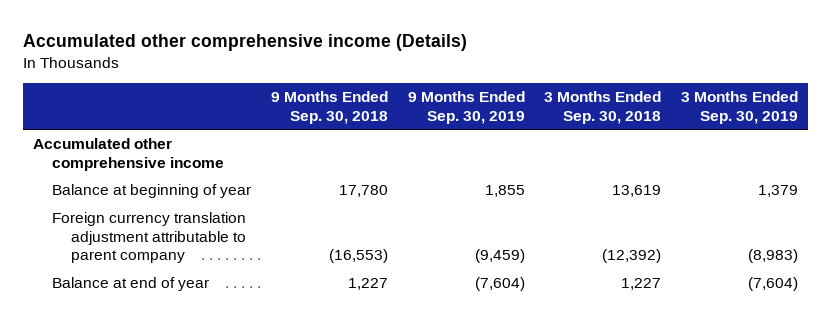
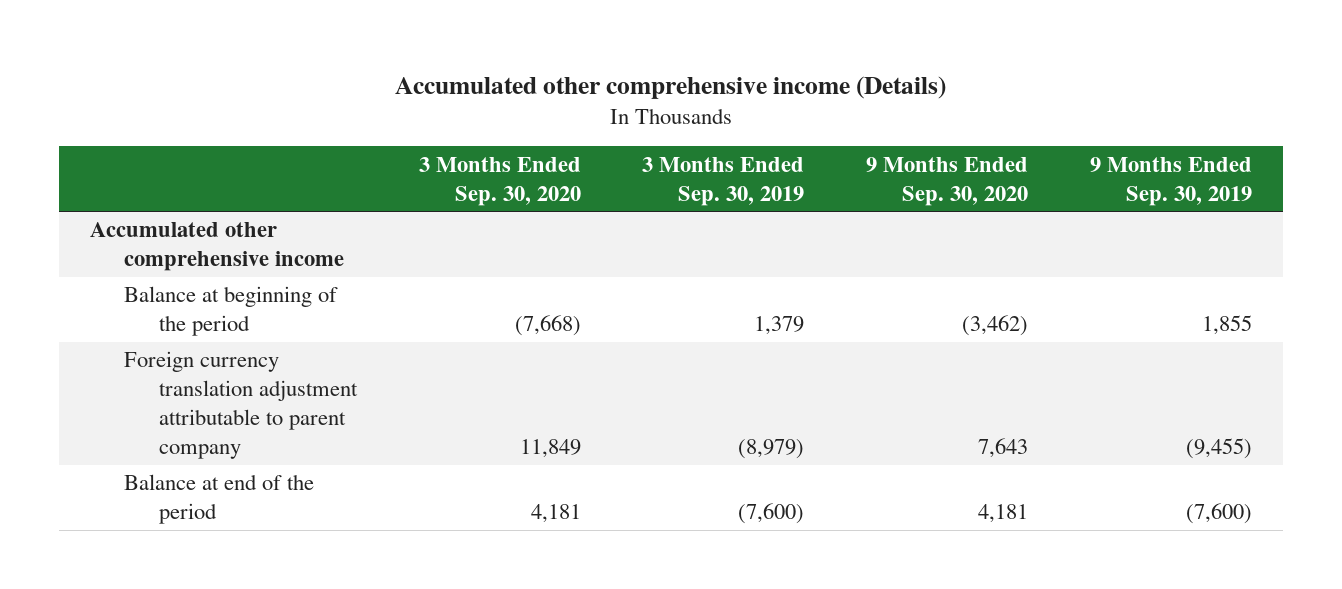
[270,91,388,124] 9 Months Ended Sep. 30, 2018 -> none
[544,91,662,124] 3 Months Ended Sep. 30, 2018 -> none
none -> [418,156,581,206] 3 Months Ended Sep. 30, 2020
none -> [866,156,1029,206] 9 Months Ended Sep. 30, 2020
[52,184,252,199] Balance at beginning of year -> [124,286,339,337] Balance at beginning of the period
[474,249,525,264] (9,459) -> [1185,437,1252,459] (9,455)
[747,249,798,264] (8,983) -> [738,438,805,459] (8,979)
[52,277,210,292] Balance at end of year -> [124,474,315,525] Balance at end of the period
[474,277,525,292] (7,604) -> [1185,503,1252,525] (7,600)
[747,277,798,292] (7,604) -> [738,503,805,525] (7,600)

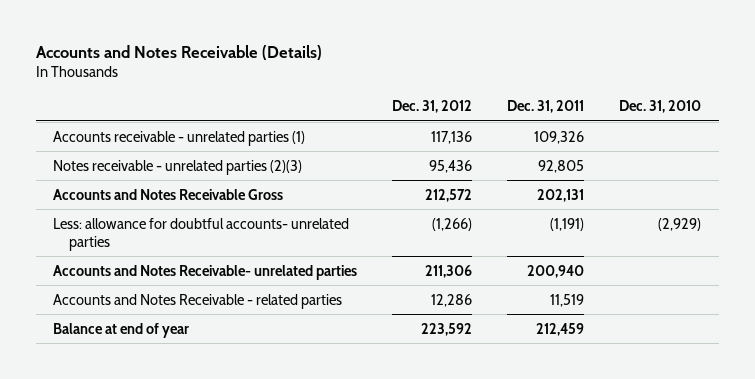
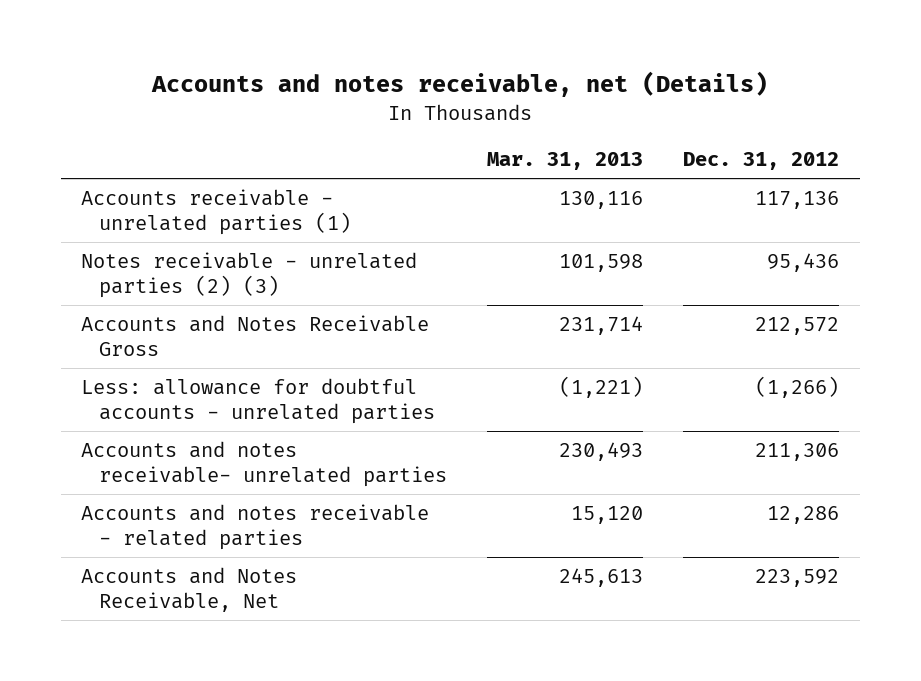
[35,44,322,60] Accounts and Notes Receivable (Details) -> [151,71,769,98] Accounts and notes receivable, net (Details)
[507,99,585,113] Dec. 31, 2011 -> none
[619,99,702,113] Dec. 31, 2010 -> none
none -> [487,151,644,170] Mar. 31, 2013
[53,159,303,175] Notes receivable - unrelated parties (2)(3) -> [81,252,418,299] Notes receivable - unrelated parties (2) (3)
[53,217,350,251] Less: allowance for doubtful accounts- unrelated parties -> [81,378,436,425] Less: allowance for doubtful accounts - unrelated parties
[53,264,358,280] Accounts and Notes Receivable- unrelated parties -> [81,441,448,488] Accounts and notes receivable- unrelated parties
[53,293,343,309] Accounts and Notes Receivable - related parties -> [81,504,430,551] Accounts and notes receivable - related parties
[53,322,190,338] Balance at end of year -> [81,567,298,613] Accounts and Notes Receivable, Net

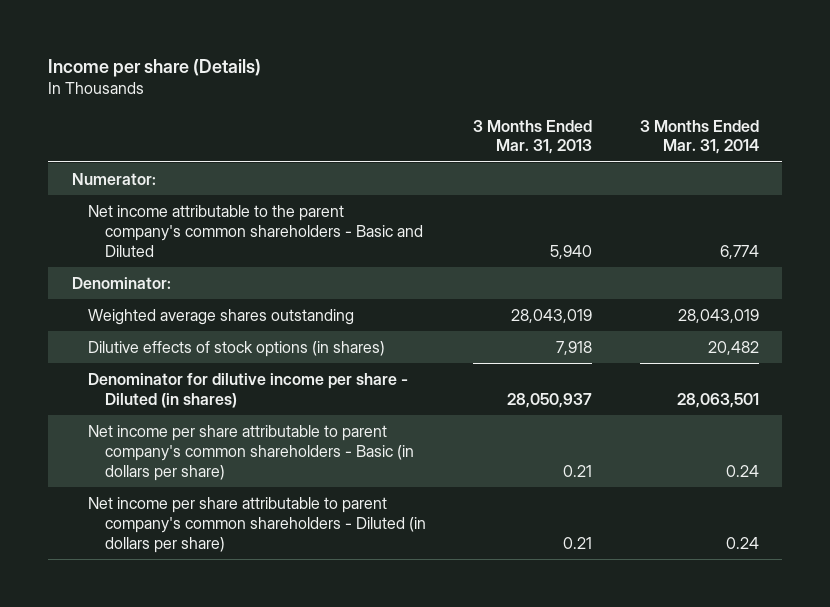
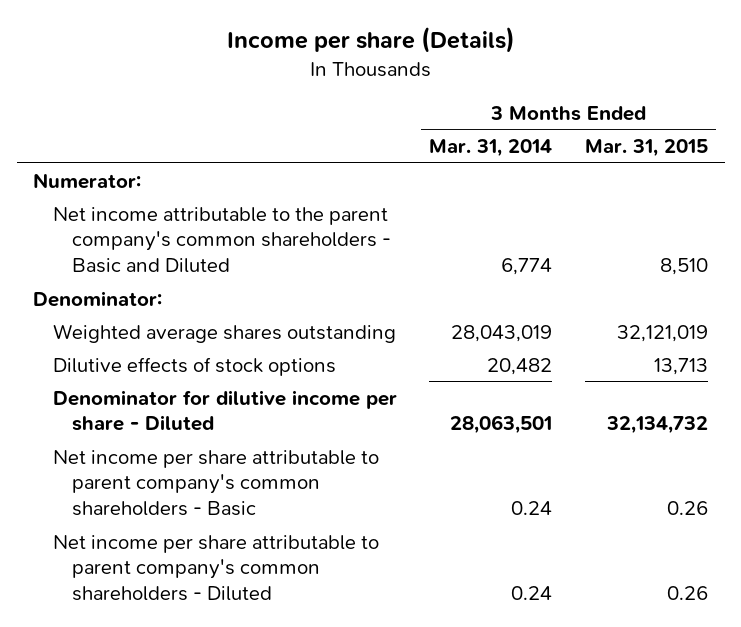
[473,119,593,155] 3 Months Ended Mar. 31, 2013 -> none
none -> [585,139,709,158] Mar. 31, 2015
[88,340,386,357] Dilutive effects of stock options (in shares) -> [52,356,336,376] Dilutive effects of stock options
[88,372,409,408] Denominator for dilutive income per share - Diluted (in shares) -> [52,389,397,432] Denominator for dilutive income per share - Diluted
[88,424,414,481] Net income per share attributable to parent company's common shareholders - Basic (in dollars per share) -> [52,449,379,516] Net income per share attributable to parent company's common shareholders - Basic
[88,496,426,553] Net income per share attributable to parent company's common shareholders - Diluted (in dollars per share) -> [52,534,379,601] Net income per share attributable to parent company's common shareholders - Diluted

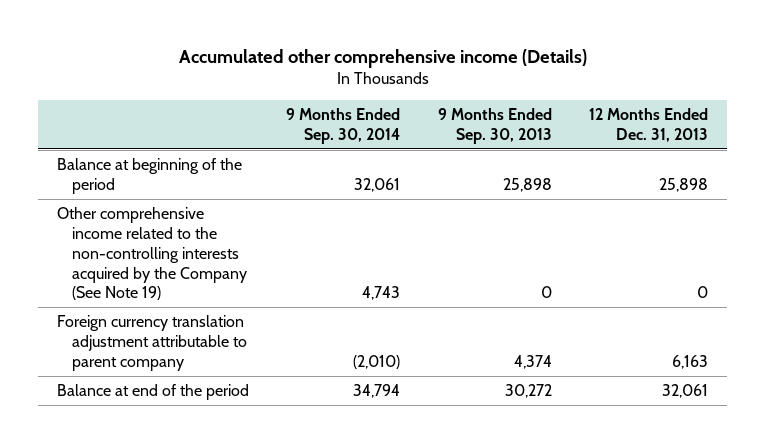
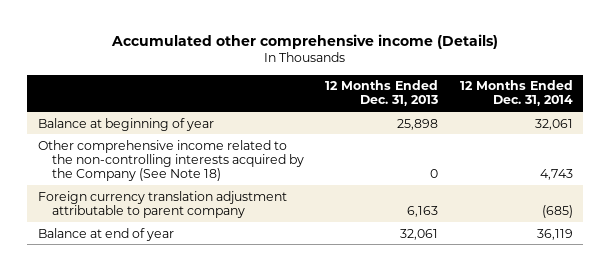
[286,108,401,144] 9 Months Ended Sep. 30, 2014 -> none
[437,108,552,144] 9 Months Ended Sep. 30, 2013 -> none
none -> [459,80,573,107] 12 Months Ended Dec. 31, 2014
[56,158,242,194] Balance at beginning of the period -> [37,117,214,131] Balance at beginning of year
[56,207,247,301] Other comprehensive income related to the non-controlling interests acquired by the Company (See Note 19) -> [37,139,304,181] Other comprehensive income related to the non-controlling interests acquired by the Company (See Note 18)
[56,384,249,401] Balance at end of the period -> [37,227,174,241] Balance at end of year

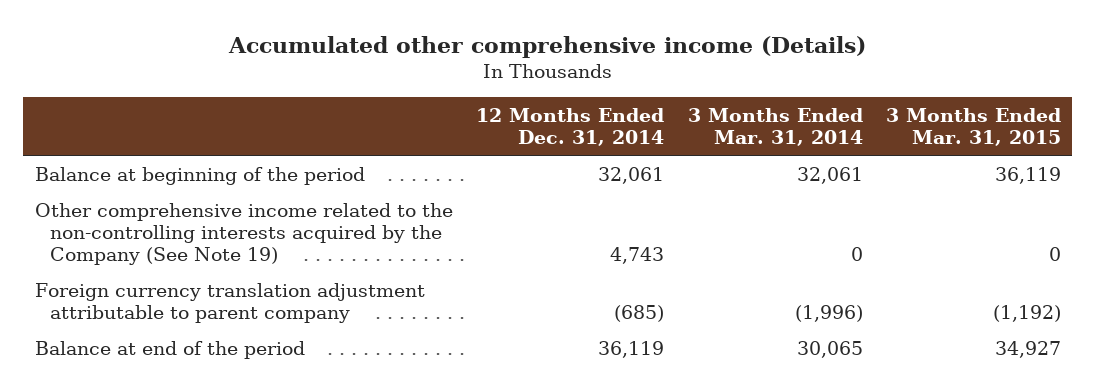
[325,80,439,107] 12 Months Ended Dec. 31, 2013 -> none
none -> [687,108,863,147] 3 Months Ended Mar. 31, 2014
none -> [885,108,1061,147] 3 Months Ended Mar. 31, 2015
[37,117,214,131] Balance at beginning of year -> [35,166,366,185] Balance at beginning of the period
[37,139,304,181] Other comprehensive income related to the non-controlling interests acquired by the Company (See Note 18) -> [35,202,454,265] Other comprehensive income related to the non-controlling interests acquired by the Company (See Note 19)
[37,227,174,241] Balance at end of year -> [35,340,306,359] Balance at end of the period

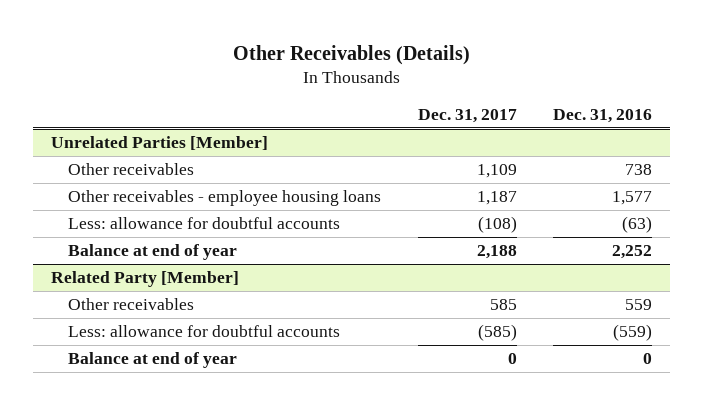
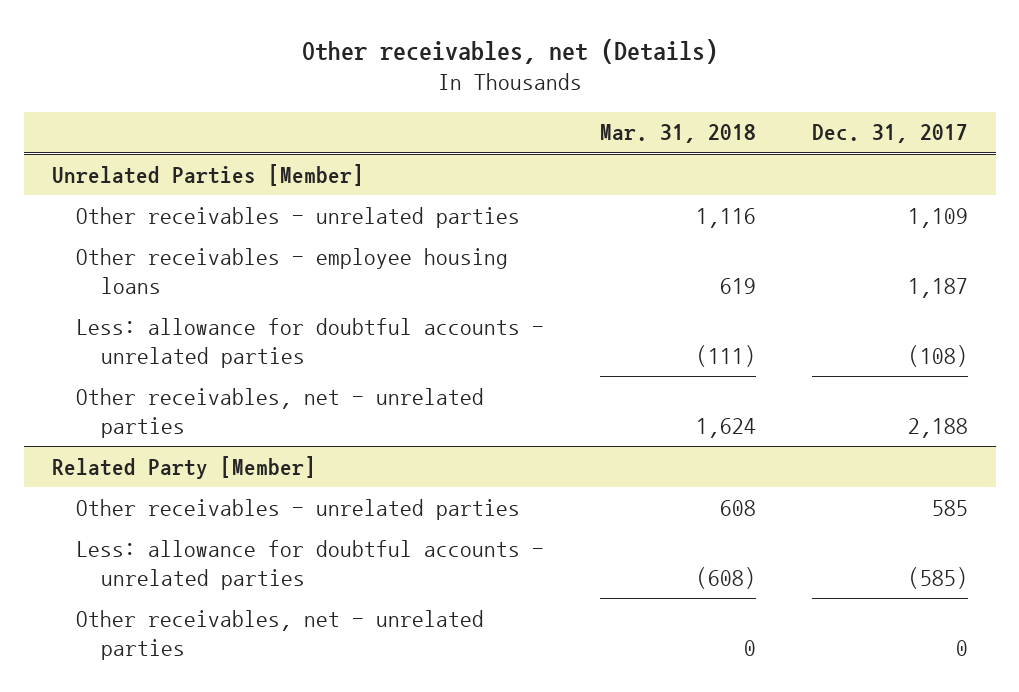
[232,45,470,66] Other Receivables (Details) -> [301,38,718,64] Other receivables, net (Details)
[553,108,653,123] Dec. 31, 2016 -> none
none -> [600,124,757,144] Mar. 31, 2018
[68,163,195,176] Other receivables -> [76,206,521,228] Other receivables - unrelated parties
[68,217,341,230] Less: allowance for doubtful accounts -> [76,317,545,368] Less: allowance for doubtful accounts - unrelated parties
[68,244,238,261] Balance at end of year -> [76,387,485,438] Other receivables, net - unrelated parties
[68,298,195,311] Other receivables -> [76,498,521,520] Other receivables - unrelated parties
[68,325,341,338] Less: allowance for doubtful accounts -> [76,539,545,590] Less: allowance for doubtful accounts - unrelated parties
[68,352,238,369] Balance at end of year -> [76,609,485,660] Other receivables, net - unrelated parties

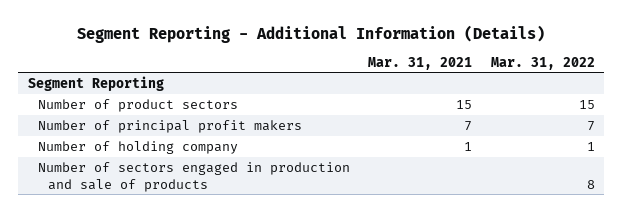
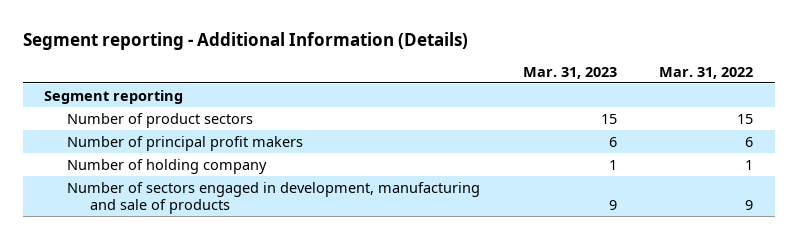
[77,24,546,43] Segment Reporting - Additional Information (Details) -> [22,31,468,50] Segment reporting - Additional Information (Details)
[368,56,473,70] Mar. 31, 2021 -> none
none -> [522,66,617,79] Mar. 31, 2023
[27,75,164,91] Segment Reporting -> [44,89,184,104] Segment reporting
[587,120,596,131] 7 -> [745,136,754,147] 6
[37,161,350,192] Number of sectors engaged in production and sale of products -> [67,181,481,215] Number of sectors engaged in development, manufacturing and sale of products
[587,179,596,189] 8 -> [745,200,754,211] 9

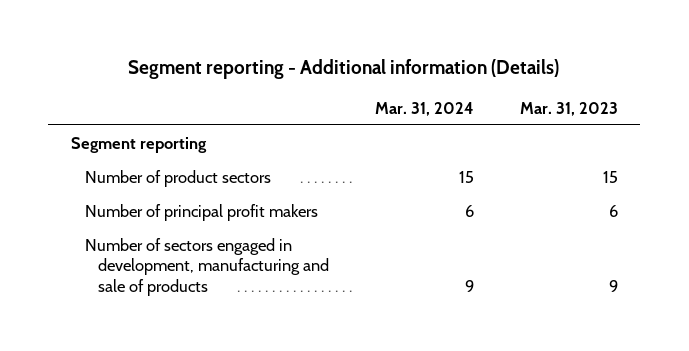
[22,31,468,50] Segment reporting - Additional Information (Details) -> [128,59,560,80] Segment reporting - Additional information (Details)
[659,66,754,79] Mar. 31, 2022 -> none
none -> [374,101,474,116] Mar. 31, 2024
[67,158,268,174] Number of holding company -> none

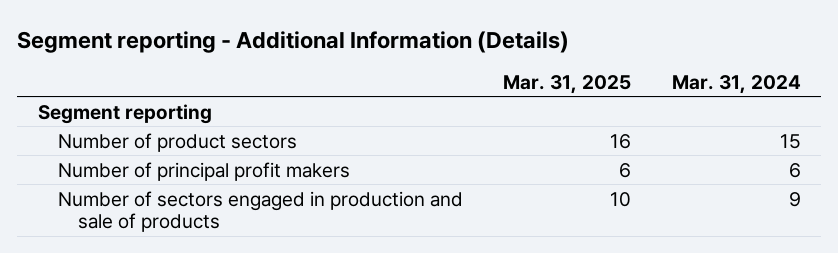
[128,59,560,80] Segment reporting - Additional information (Details) -> [17,30,570,53] Segment reporting - Additional Information (Details)
[519,101,618,116] Mar. 31, 2023 -> none
none -> [503,74,632,94] Mar. 31, 2025
[84,237,330,296] Number of sectors engaged in development, manufacturing and sale of products -> [57,190,463,233] Number of sectors engaged in production and sale of products

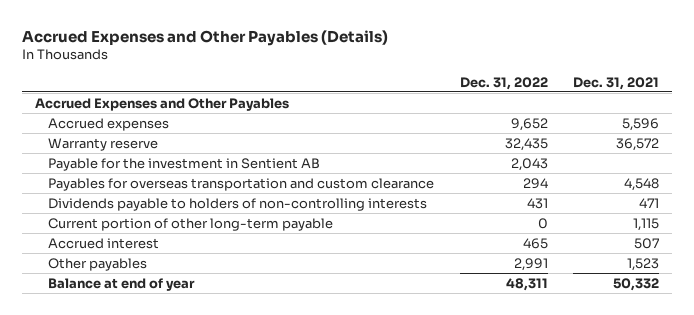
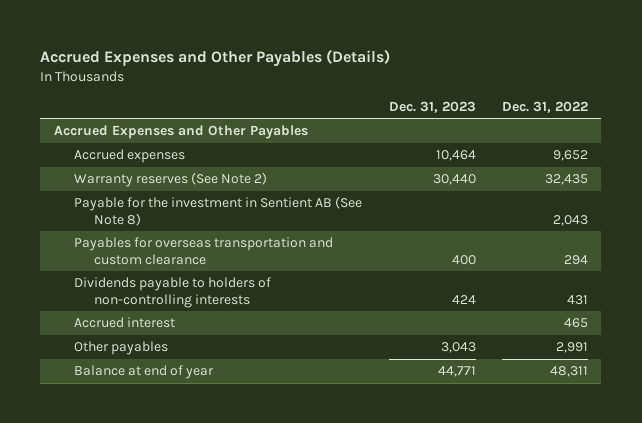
[573,76,660,90] Dec. 31, 2021 -> none
none -> [388,100,476,113] Dec. 31, 2023
[47,137,158,151] Warranty reserve -> [73,172,267,188] Warranty reserves (See Note 2)
[47,157,320,171] Payable for the investment in Sentient AB -> [73,196,362,226] Payable for the investment in Sentient AB (See Note 8)
[47,217,333,231] Current portion of other long-term payable -> none

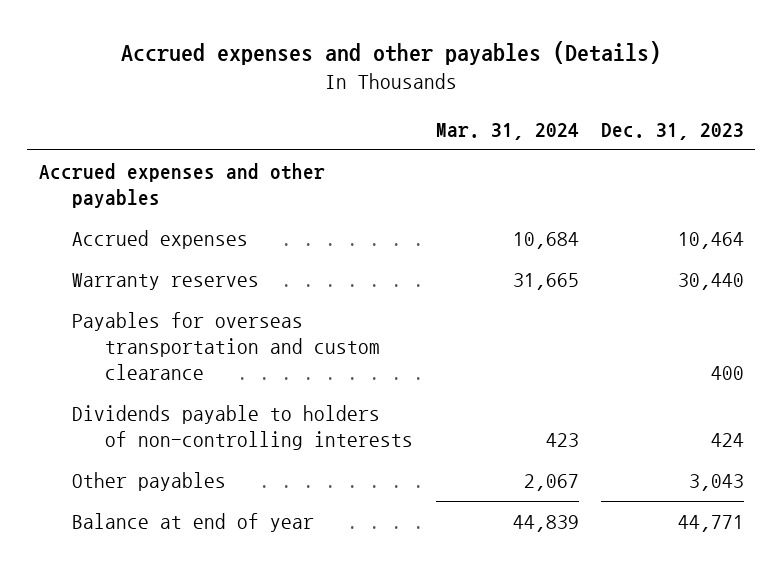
[40,48,391,67] Accrued Expenses and Other Payables (Details) -> [121,40,662,65] Accrued expenses and other payables (Details)
[502,100,589,113] Dec. 31, 2022 -> none
none -> [435,122,579,140] Mar. 31, 2024
[53,125,308,140] Accrued Expenses and Other Payables -> [38,163,325,209] Accrued expenses and other payables
[73,196,362,226] Payable for the investment in Sentient AB (See Note 8) -> none
[73,172,267,188] Warranty reserves (See Note 2) -> [71,273,259,291] Warranty reserves
[73,317,175,329] Accrued interest -> none

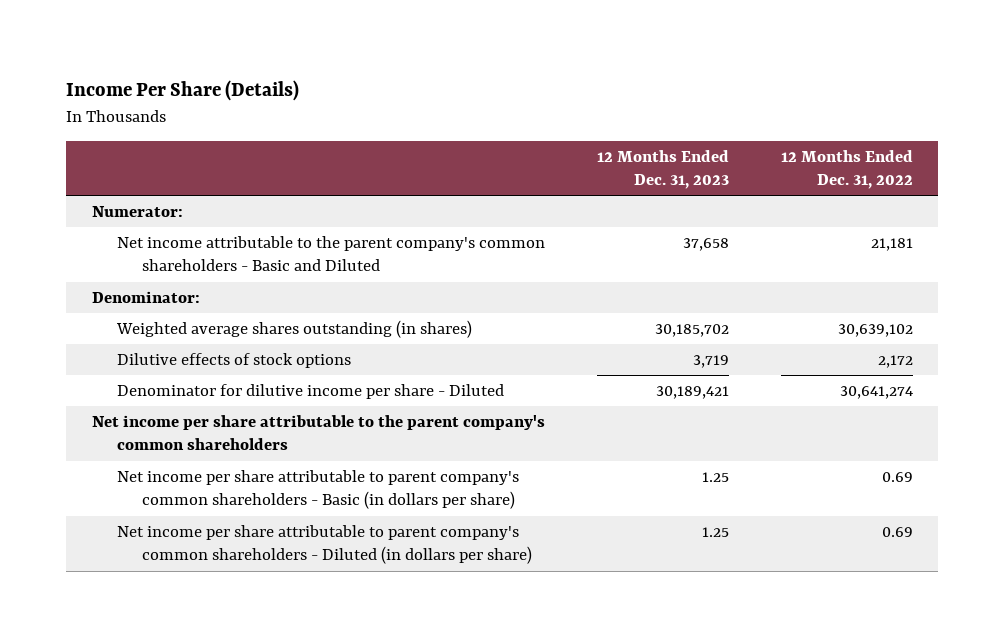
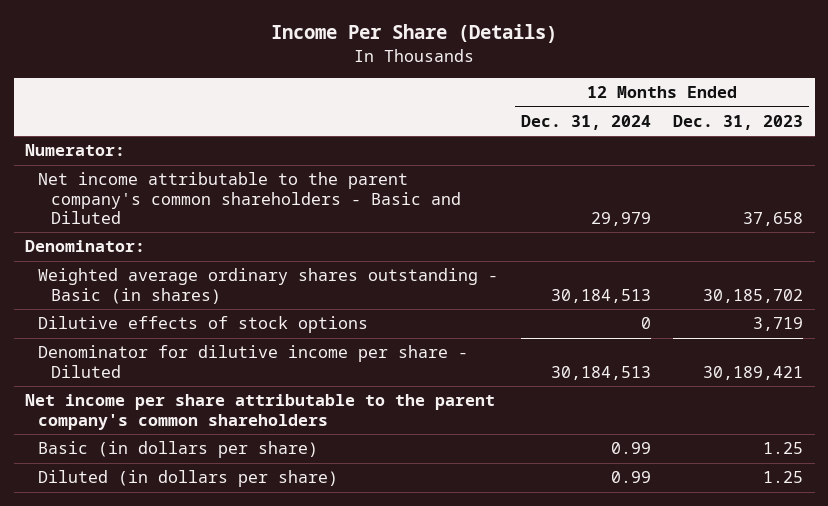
[780,149,913,190] 12 Months Ended Dec. 31, 2022 -> none
none -> [520,114,651,130] Dec. 31, 2024
[115,320,472,339] Weighted average shares outstanding (in shares) -> [38,268,499,304] Weighted average ordinary shares outstanding - Basic (in shares)
[116,470,519,510] Net income per share attributable to parent company's common shareholders - Basic (in dollars per share) -> [38,441,319,459] Basic (in dollars per share)
[116,525,532,565] Net income per share attributable to parent company's common shareholders - Diluted (in dollars per share) -> [38,470,339,488] Diluted (in dollars per share)

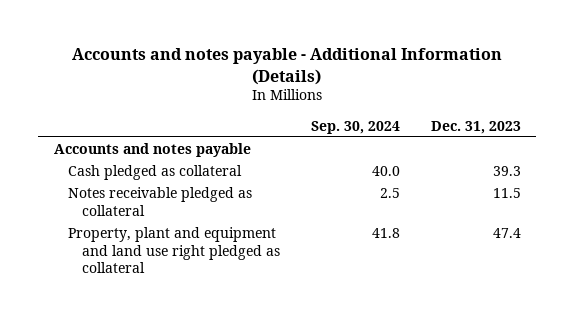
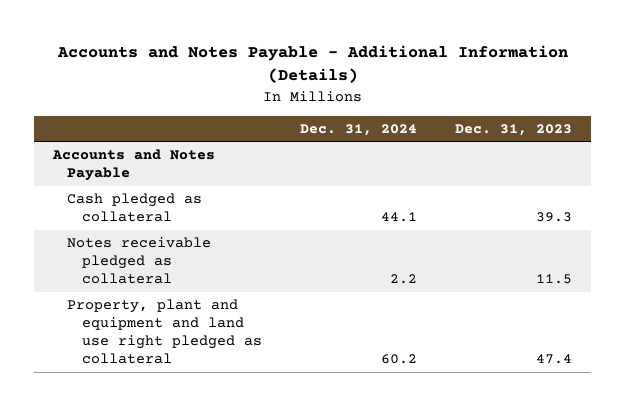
[72,47,503,85] Accounts and notes payable - Additional Information (Details) -> [56,45,568,84] Accounts and Notes Payable - Additional Information (Details)
[311,120,401,134] Sep. 30, 2024 -> none
none -> [299,123,417,136] Dec. 31, 2024
[53,143,251,158] Accounts and notes payable -> [52,149,216,182] Accounts and Notes Payable

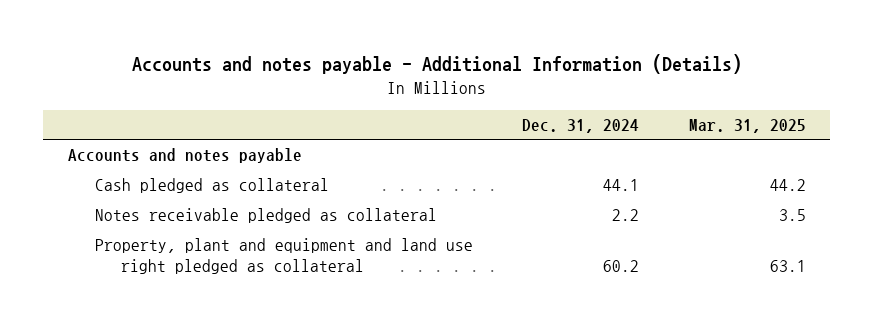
[56,45,568,84] Accounts and Notes Payable - Additional Information (Details) -> [131,53,742,74] Accounts and notes payable - Additional Information (Details)
[455,123,573,136] Dec. 31, 2023 -> none
none -> [688,118,806,133] Mar. 31, 2025
[52,149,216,182] Accounts and Notes Payable -> [67,148,302,164] Accounts and notes payable

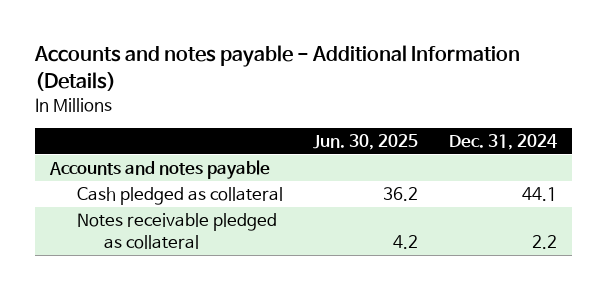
[688,118,806,133] Mar. 31, 2025 -> none
none -> [313,133,419,150] Jun. 30, 2025
[94,238,473,275] Property, plant and equipment and land use right pledged as collateral -> none

